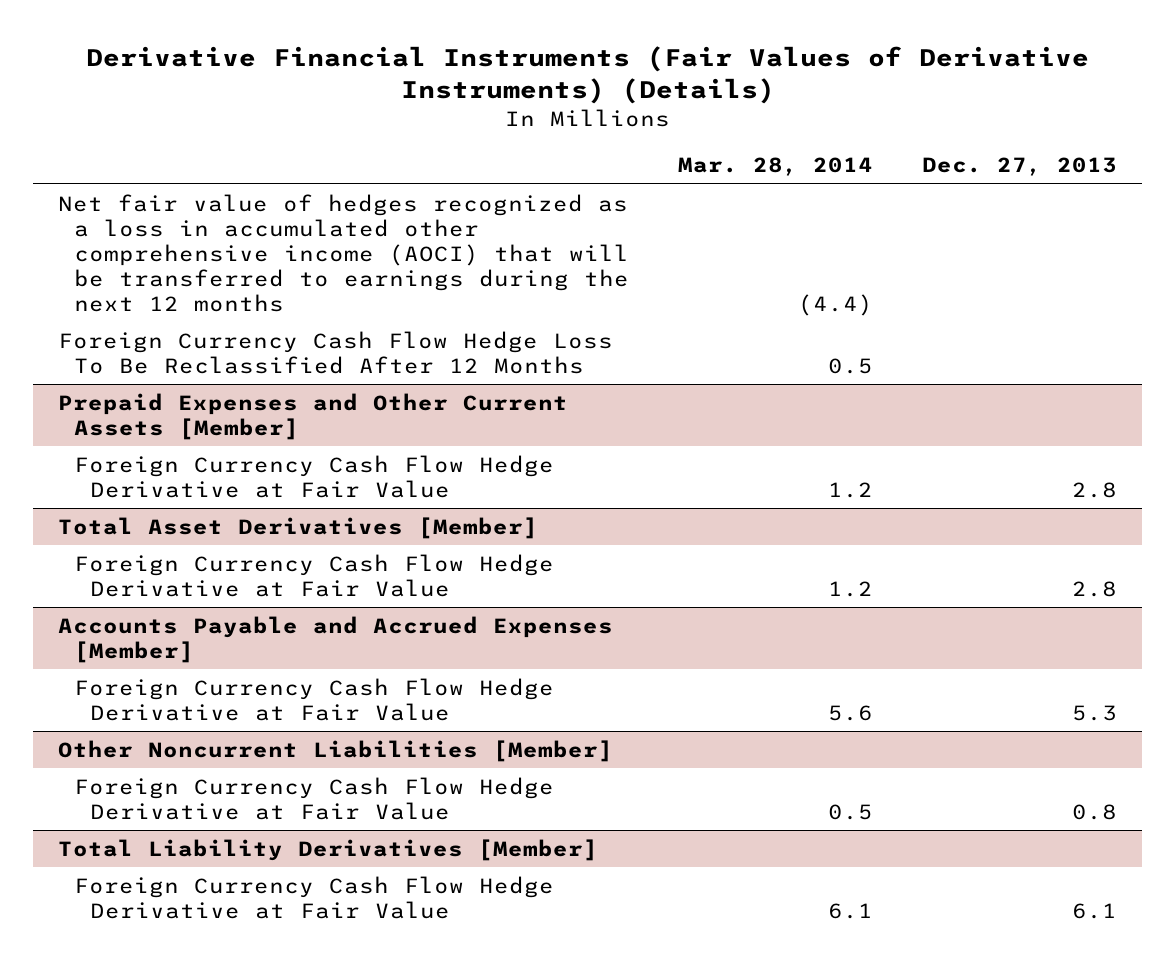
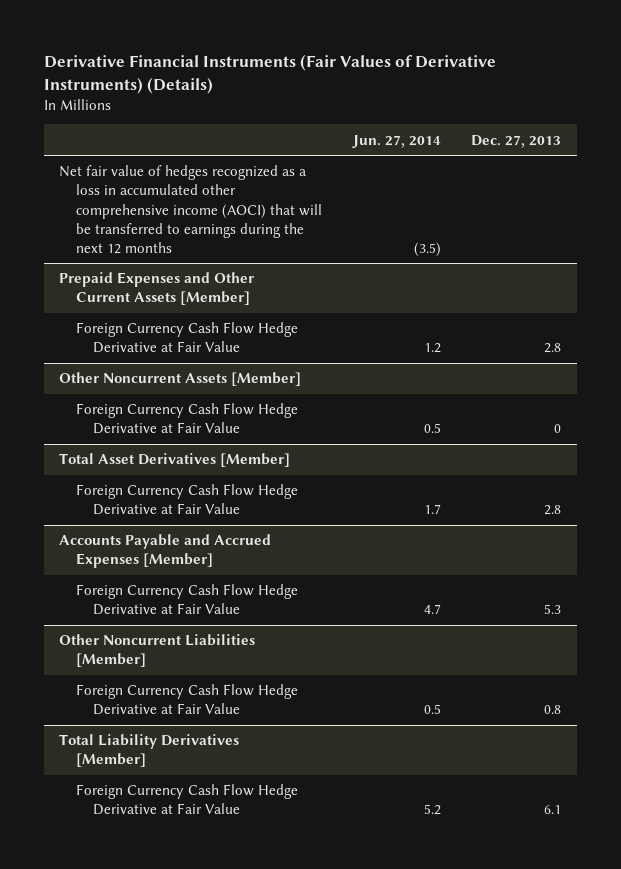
[678,157,874,177] Mar. 28, 2014 -> none
none -> [351,134,441,148] Jun. 27, 2014
[57,330,613,374] Foreign Currency Cash Flow Hedge Loss To Be Reclassified After 12 Months -> none
none -> [59,372,302,387] Other Noncurrent Assets [Member]
none -> [76,403,299,435] Foreign Currency Cash Flow Hedge Derivative at Fair Value

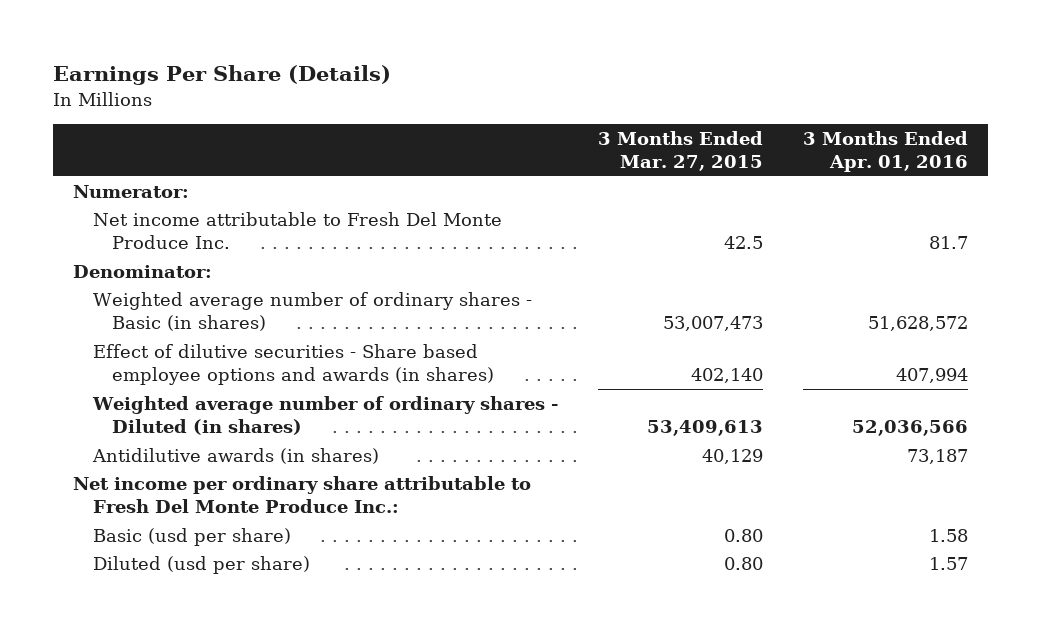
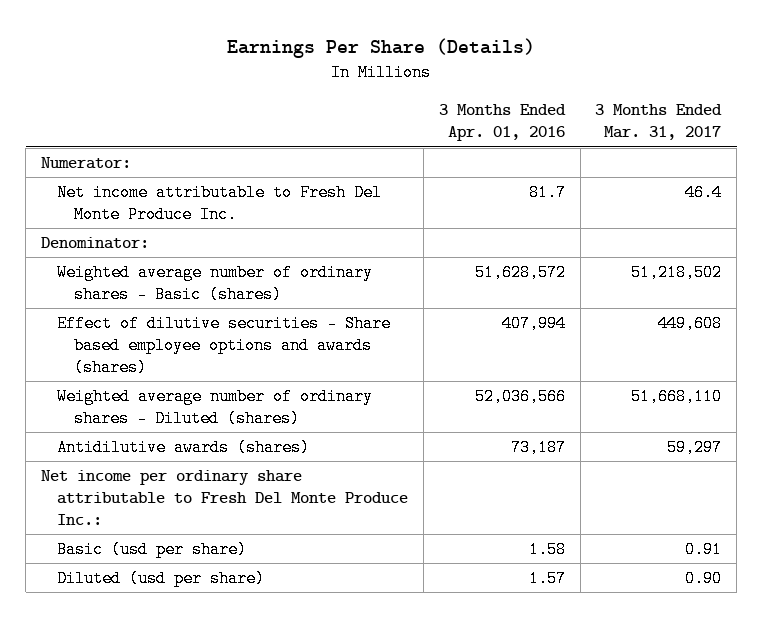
[597,131,763,172] 3 Months Ended Mar. 27, 2015 -> none
none -> [595,104,723,141] 3 Months Ended Mar. 31, 2017
[92,291,532,332] Weighted average number of ordinary shares - Basic (in shares) -> [57,264,374,303] Weighted average number of ordinary shares - Basic (shares)
[92,343,494,386] Effect of dilutive securities - Share based employee options and awards (in shares) -> [57,315,392,376] Effect of dilutive securities - Share based employee options and awards (shares)
[91,395,558,436] Weighted average number of ordinary shares - Diluted (in shares) -> [57,388,374,427] Weighted average number of ordinary shares - Diluted (shares)
[91,447,379,464] Antidilutive awards (in shares) -> [57,439,311,457] Antidilutive awards (shares)

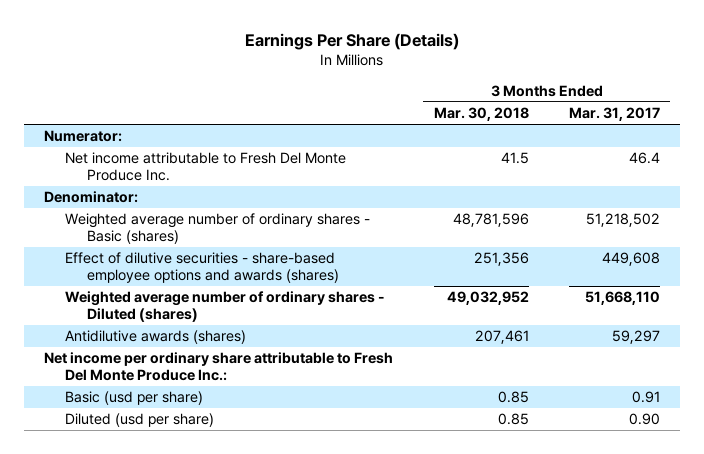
[438,104,566,142] 3 Months Ended Apr. 01, 2016 -> none
none -> [433,107,529,122] Mar. 30, 2018
[57,315,392,376] Effect of dilutive securities - Share based employee options and awards (shares) -> [65,252,339,283] Effect of dilutive securities - share-based employee options and awards (shares)

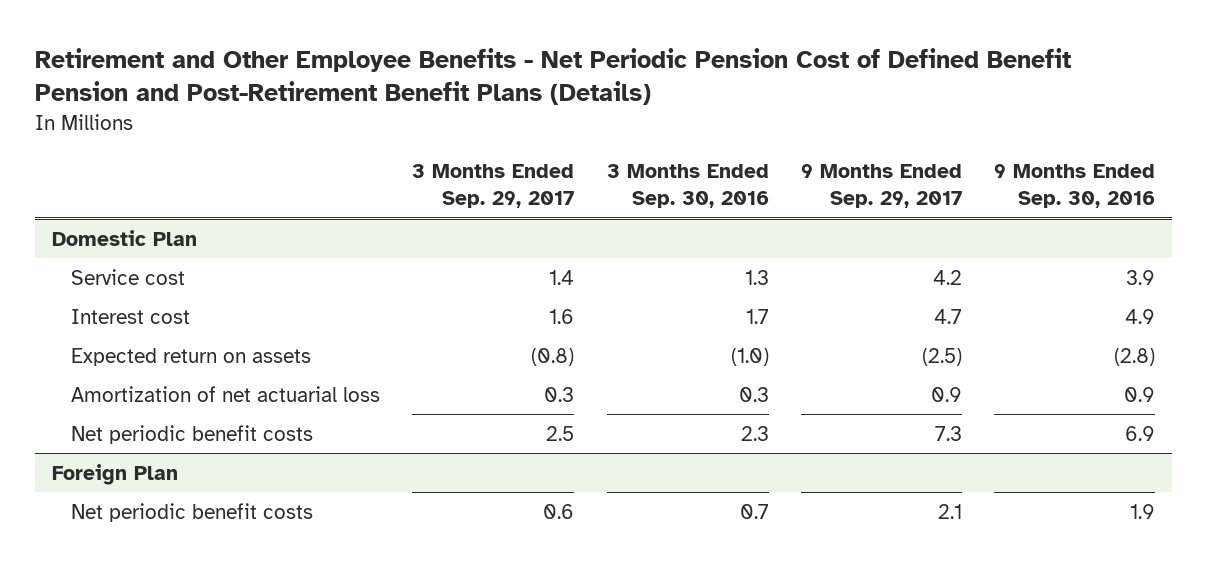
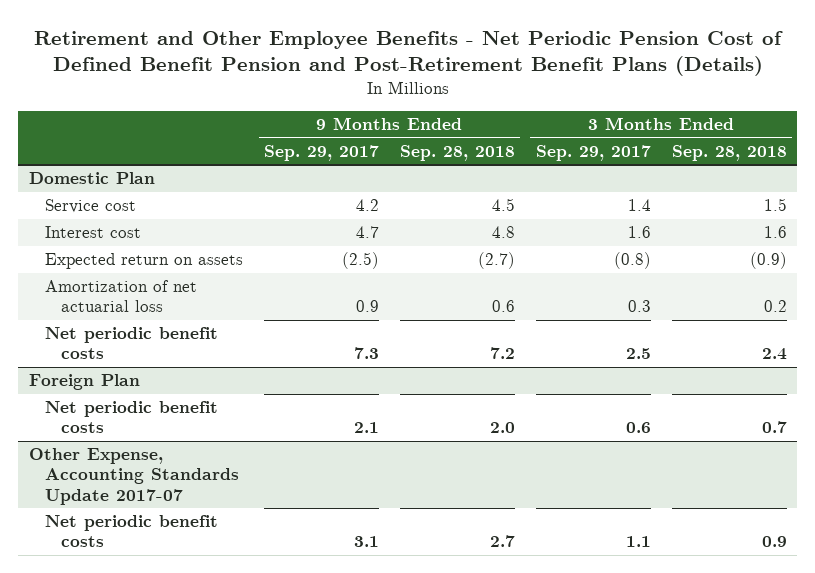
[606,163,769,209] 3 Months Ended Sep. 30, 2016 -> none
[994,163,1156,209] 9 Months Ended Sep. 30, 2016 -> none
none -> [399,144,515,161] Sep. 28, 2018
none -> [671,144,787,161] Sep. 28, 2018
none -> [28,448,239,505] Other Expense, Accounting Standards Update 2017-07
none -> [44,515,218,548] Net periodic benefit costs

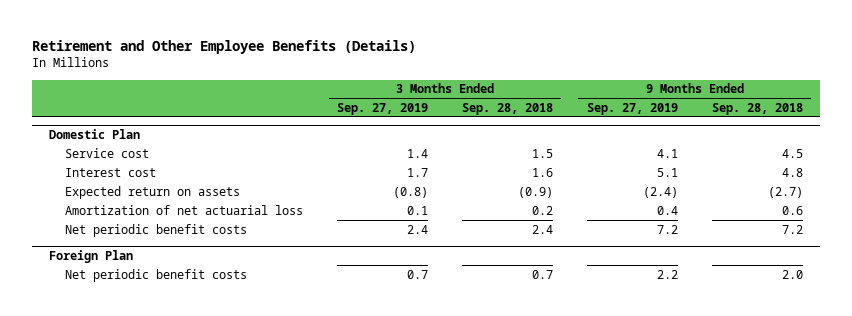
[33,30,783,77] Retirement and Other Employee Benefits - Net Periodic Pension Cost of Defined Benefit Pension and Post-Retirement Benefit Plans (Details) -> [32,40,417,55] Retirement and Other Employee Benefits (Details)
[263,144,379,161] Sep. 29, 2017 -> none
[535,144,651,161] Sep. 29, 2017 -> none
none -> [337,103,429,116] Sep. 27, 2019
none -> [586,103,678,116] Sep. 27, 2019
[28,448,239,505] Other Expense, Accounting Standards Update 2017-07 -> none
[44,515,218,548] Net periodic benefit costs -> none

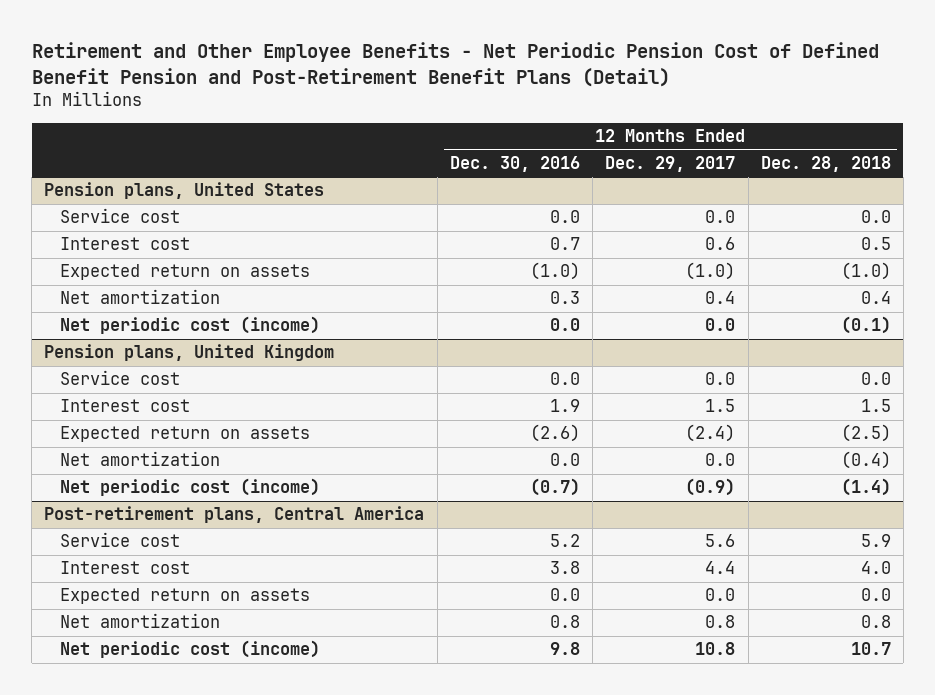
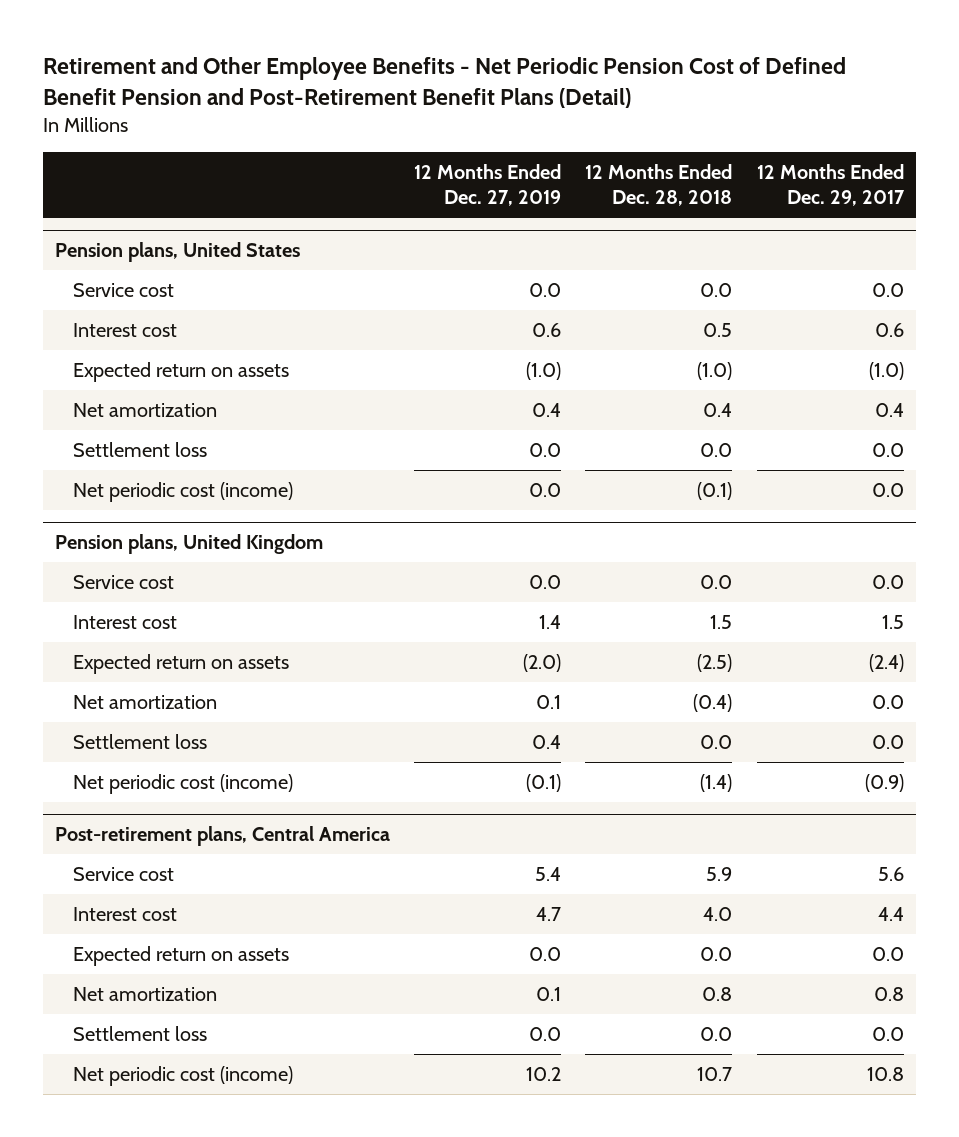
[449,155,580,172] Dec. 30, 2016 -> none
none -> [414,164,562,207] 12 Months Ended Dec. 27, 2019
none -> [73,441,208,457] Settlement loss
none -> [73,733,208,749] Settlement loss
none -> [73,1025,208,1041] Settlement loss

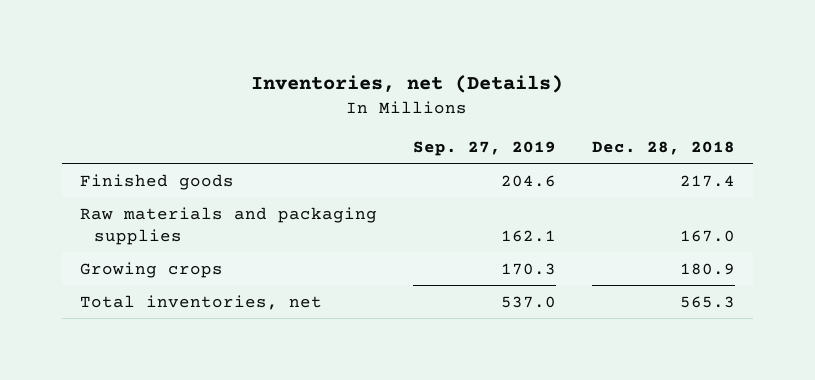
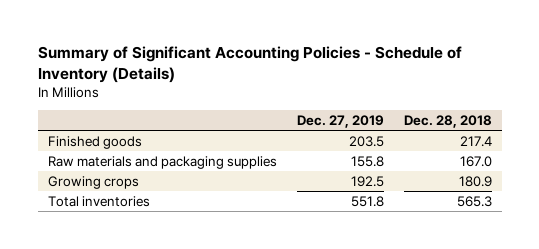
[251,74,564,93] Inventories, net (Details) -> [37,46,462,84] Summary of Significant Accounting Policies - Schedule of Inventory (Details)
[412,140,556,156] Sep. 27, 2019 -> none
none -> [296,115,384,129] Dec. 27, 2019
[79,294,322,310] Total inventories, net -> [47,195,150,207] Total inventories

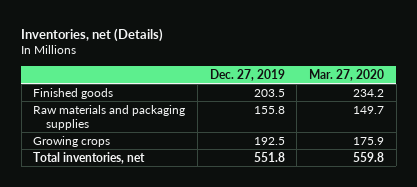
[37,46,462,84] Summary of Significant Accounting Policies - Schedule of Inventory (Details) -> [21,27,164,42] Inventories, net (Details)
[403,115,492,129] Dec. 28, 2018 -> none
none -> [309,68,385,81] Mar. 27, 2020
[47,195,150,207] Total inventories -> [33,151,146,164] Total inventories, net

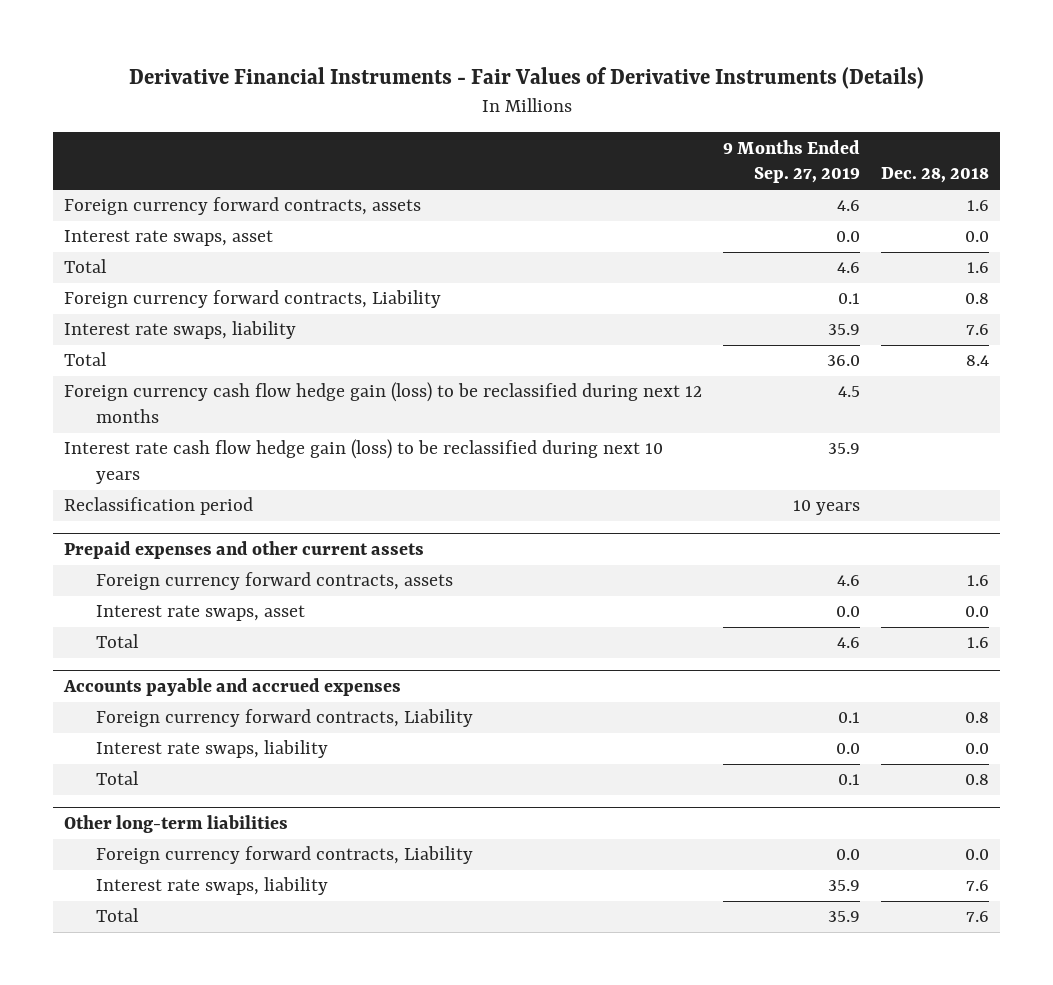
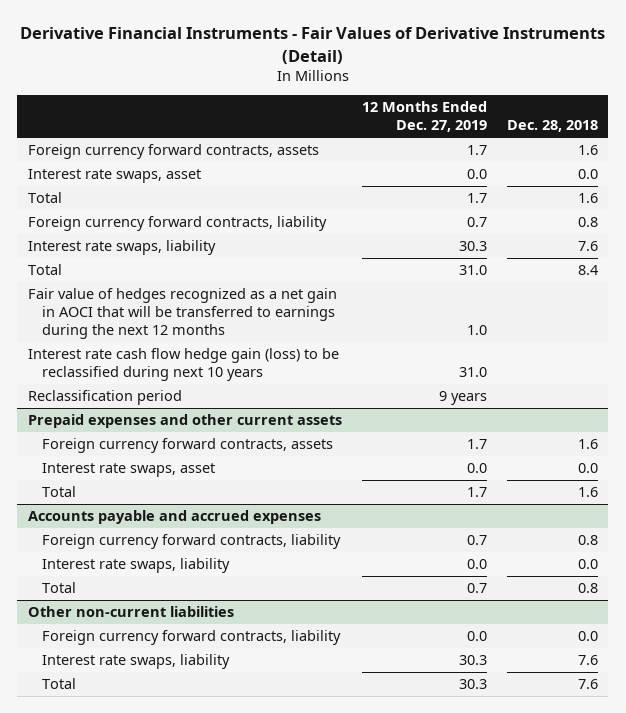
[128,67,924,90] Derivative Financial Instruments - Fair Values of Derivative Instruments (Details) -> [19,27,605,64] Derivative Financial Instruments - Fair Values of Derivative Instruments (Detail)
[723,139,861,184] 9 Months Ended Sep. 27, 2019 -> none
none -> [361,101,487,133] 12 Months Ended Dec. 27, 2019
[63,290,441,309] Foreign currency forward contracts, Liability -> [27,216,327,232] Foreign currency forward contracts, liability
[63,382,702,424] Foreign currency cash flow hedge gain (loss) to be reclassified during next 12 months -> [27,288,337,340] Fair value of hedges recognized as a net gain in AOCI that will be transferred to earnings during the next 12 months
[96,709,474,728] Foreign currency forward contracts, Liability -> [41,534,341,550] Foreign currency forward contracts, liability
[63,815,288,834] Other long-term liabilities -> [27,606,234,618] Other non-current liabilities
[96,846,474,865] Foreign currency forward contracts, Liability -> [41,630,341,646] Foreign currency forward contracts, liability

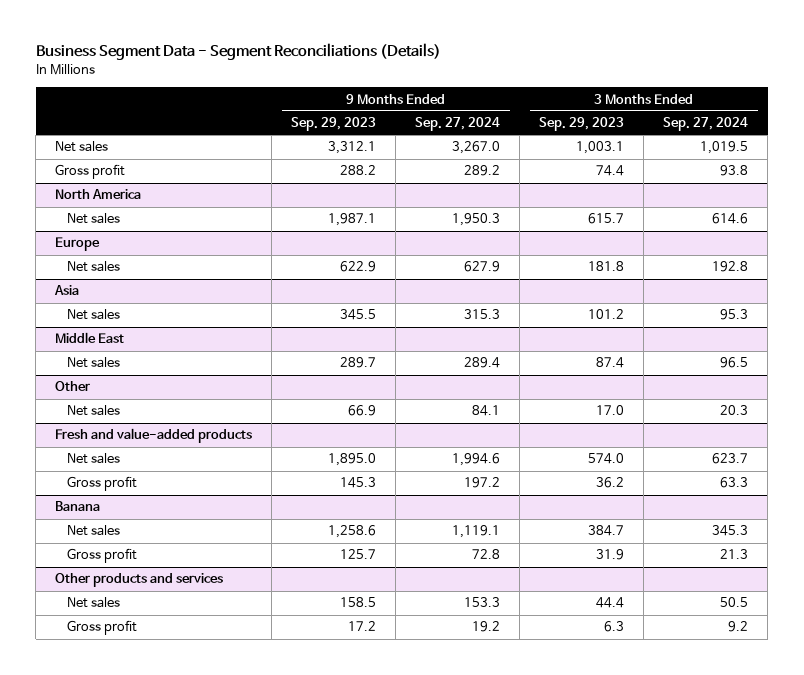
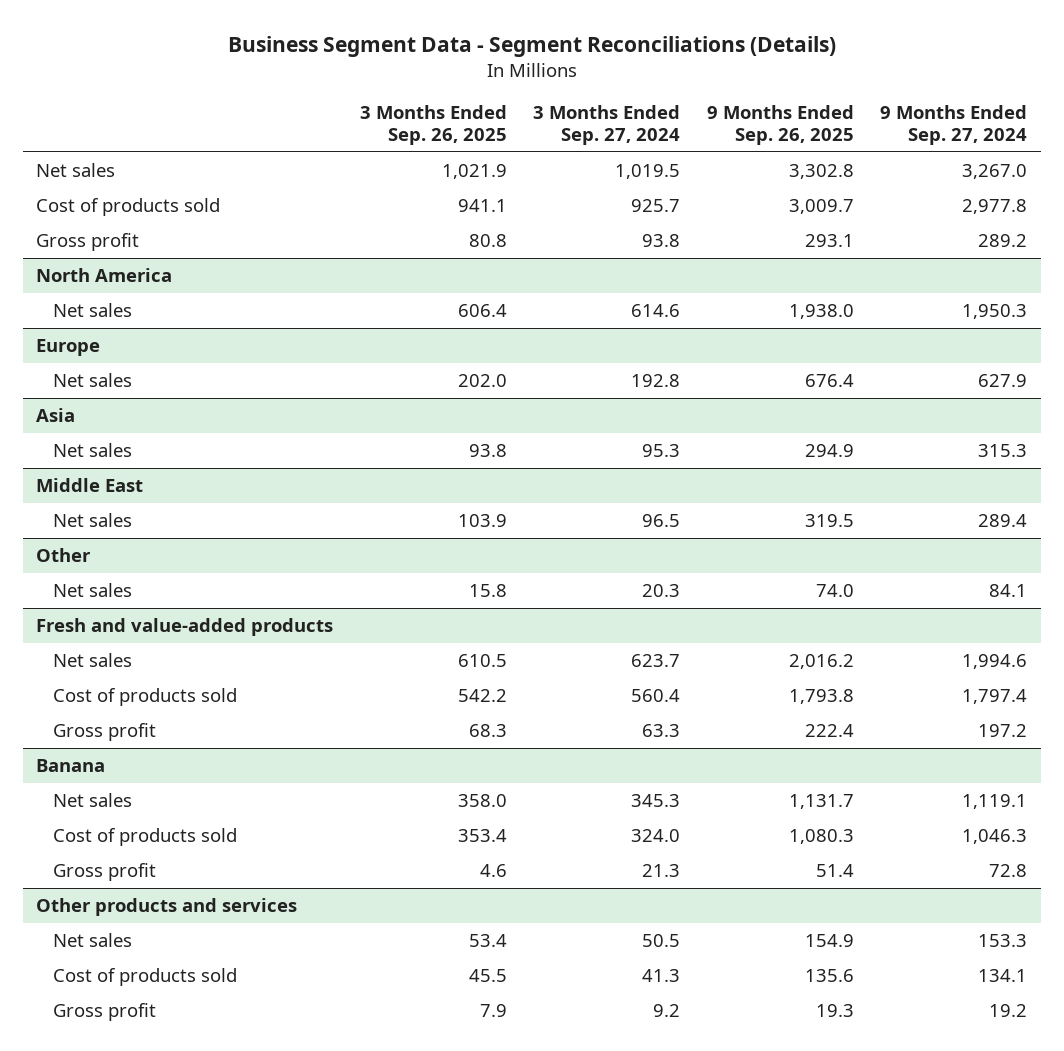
[291,117,377,132] Sep. 29, 2023 -> none
[539,117,625,132] Sep. 29, 2023 -> none
none -> [359,105,507,145] 3 Months Ended Sep. 26, 2025
none -> [706,105,854,145] 9 Months Ended Sep. 26, 2025
none -> [36,198,221,217] Cost of products sold
none -> [52,688,237,707] Cost of products sold
none -> [52,828,237,847] Cost of products sold
none -> [52,968,237,987] Cost of products sold

